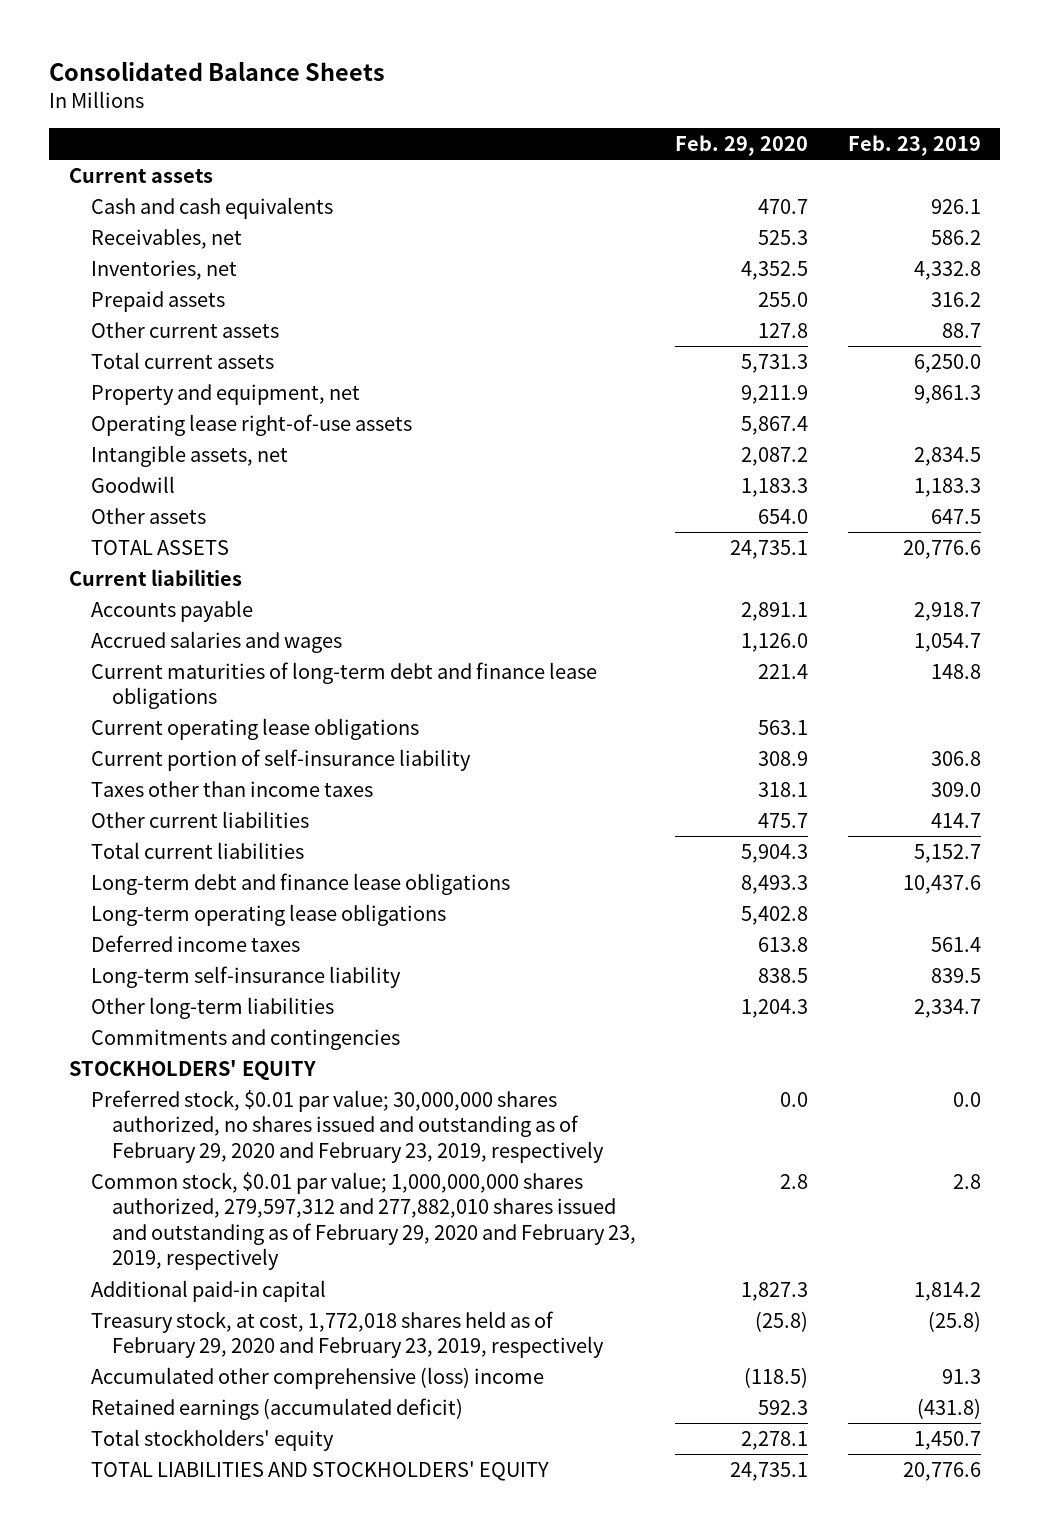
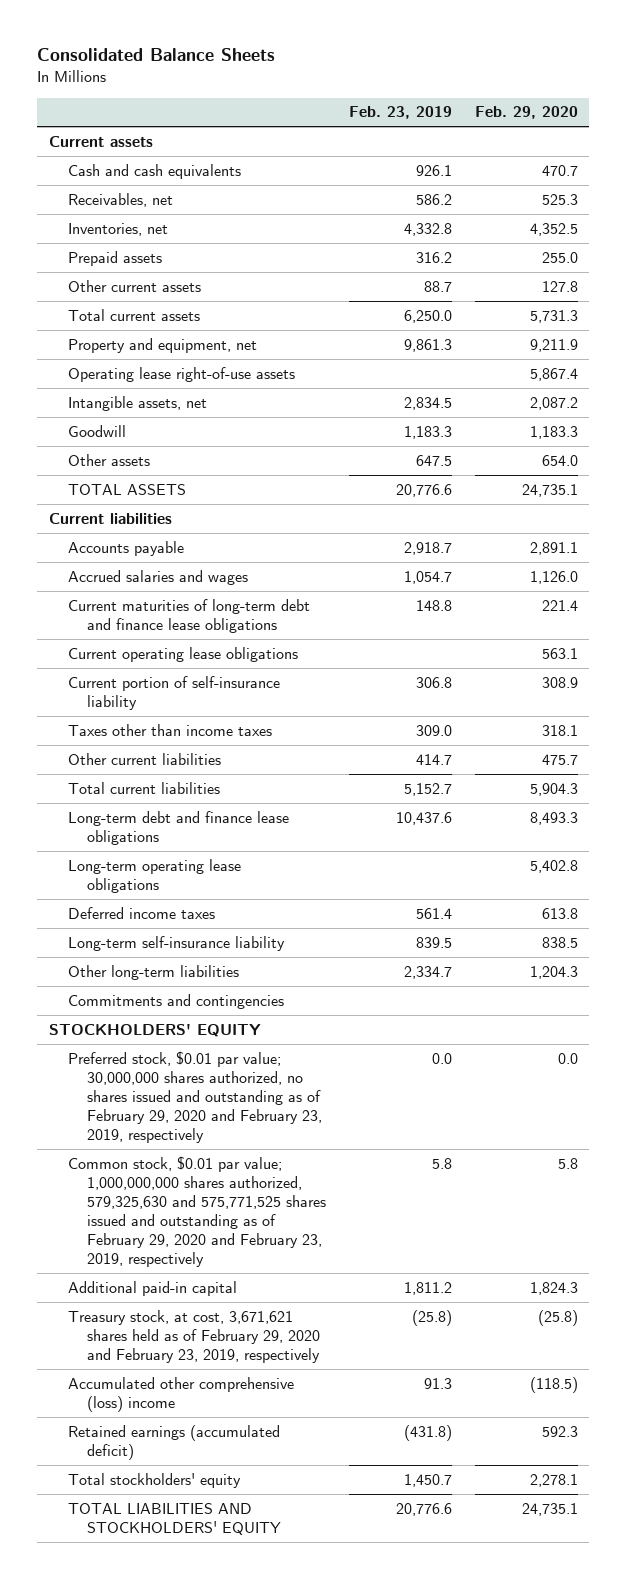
[90,1171,637,1271] Common stock, $0.01 par value; 1,000,000,000 shares authorized, 279,597,312 and 277,882,010 shares issued and outstanding as of February 29, 2020 and February 23, 2019, respectively -> [68,1155,327,1267] Common stock, $0.01 par value; 1,000,000,000 shares authorized, 579,325,630 and 575,771,525 shares issued and outstanding as of February 29, 2020 and February 23, 2019, respectively
[780,1173,809,1189] 2.8 -> [558,1157,579,1169] 5.8
[952,1173,981,1189] 2.8 -> [432,1157,453,1169] 5.8
[741,1281,809,1301] 1,827.3 -> [530,1281,579,1295] 1,824.3
[913,1281,981,1301] 1,814.2 -> [404,1281,453,1295] 1,811.2
[90,1310,605,1359] Treasury stock, at cost, 1,772,018 shares held as of February 29, 2020 and February 23, 2019, respectively -> [68,1309,321,1363] Treasury stock, at cost, 3,671,621 shares held as of February 29, 2020 and February 23, 2019, respectively

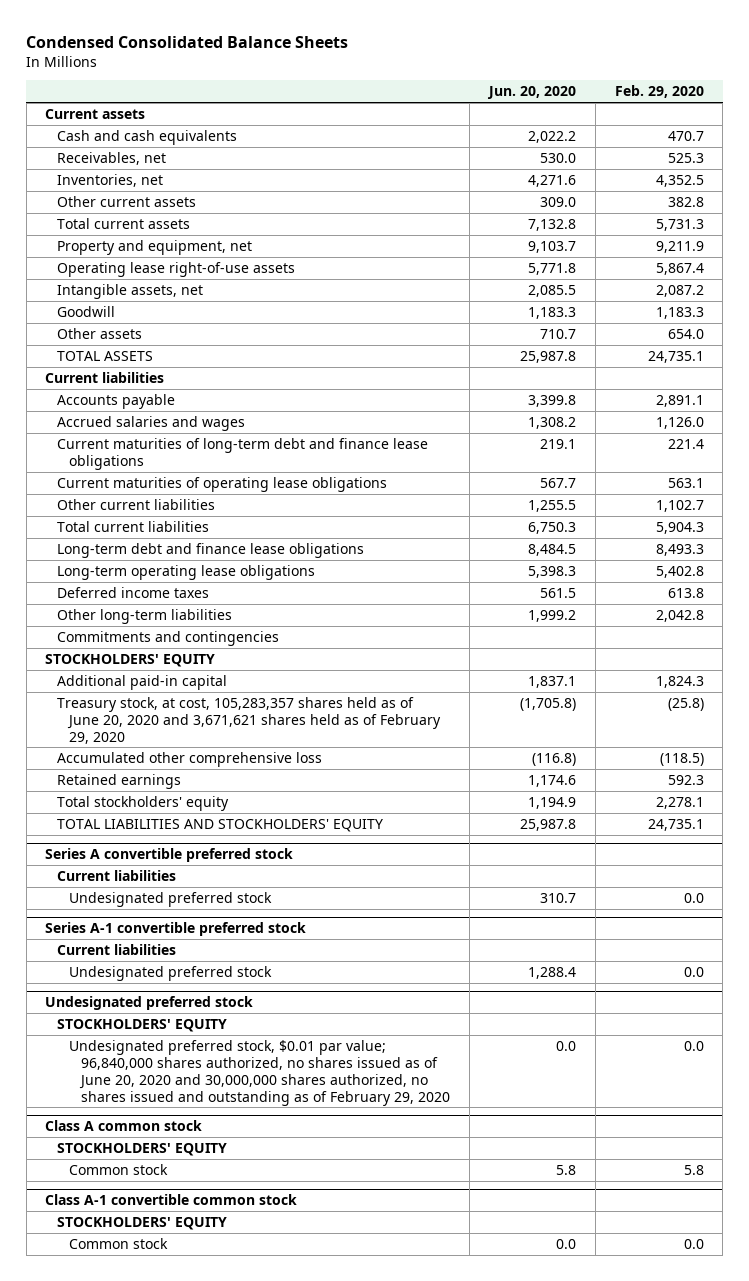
[37,48,276,62] Consolidated Balance Sheets -> [26,35,349,48] Condensed Consolidated Balance Sheets
[349,106,453,120] Feb. 23, 2019 -> none
none -> [486,86,576,100] Jun. 20, 2020
[68,250,163,266] Prepaid assets -> none
[542,280,579,292] 127.8 -> [667,196,704,207] 382.8
[68,675,281,710] Current portion of self-insurance liability -> none
[68,723,273,736] Taxes other than income taxes -> none
[68,646,299,662] Current operating lease obligations -> [57,476,388,492] Current maturities of operating lease obligations
[542,753,579,765] 475.7 -> [655,499,704,512] 1,102.7
[68,935,286,951] Long-term self-insurance liability -> none
[530,965,579,979] 1,204.3 -> [655,609,704,622] 2,042.8
[68,1050,323,1143] Preferred stock, $0.01 par value; 30,000,000 shares authorized, no shares issued and outstanding as of February 29, 2020 and February 23, 2019, respectively -> none
[68,1155,327,1267] Common stock, $0.01 par value; 1,000,000,000 shares authorized, 579,325,630 and 575,771,525 shares issued and outstanding as of February 29, 2020 and February 23, 2019, respectively -> none
[68,1309,321,1363] Treasury stock, at cost, 3,671,621 shares held as of February 29, 2020 and February 23, 2019, respectively -> [57,696,442,744] Treasury stock, at cost, 105,283,357 shares held as of June 20, 2020 and 3,671,621 shares held as of February 29, 2020
[68,1376,295,1412] Accumulated other comprehensive (loss) income -> [57,751,323,767] Accumulated other comprehensive loss
[68,1424,281,1460] Retained earnings (accumulated deficit) -> [57,773,182,789] Retained earnings
none -> [45,848,294,863] Series A convertible preferred stock
none -> [57,869,177,881] Current liabilities
none -> [69,891,273,907] Undesignated preferred stock
none -> [45,922,307,937] Series A-1 convertible preferred stock
none -> [57,943,177,955] Current liabilities
none -> [69,965,273,981] Undesignated preferred stock
none -> [45,996,254,1011] Undesignated preferred stock
none -> [57,1018,228,1032] STOCKHOLDERS' EQUITY
none -> [69,1039,451,1106] Undesignated preferred stock, $0.01 par value; 96,840,000 shares authorized, no shares issued as of June 20, 2020 and 30,000,000 shares authorized, no shares issued and outstanding as of February 29, 2020
none -> [45,1120,203,1132] Class A common stock
none -> [57,1142,228,1156] STOCKHOLDERS' EQUITY
none -> [69,1163,169,1175] Common stock
none -> [45,1194,298,1206] Class A-1 convertible common stock
none -> [57,1216,228,1230] STOCKHOLDERS' EQUITY
none -> [69,1237,169,1249] Common stock

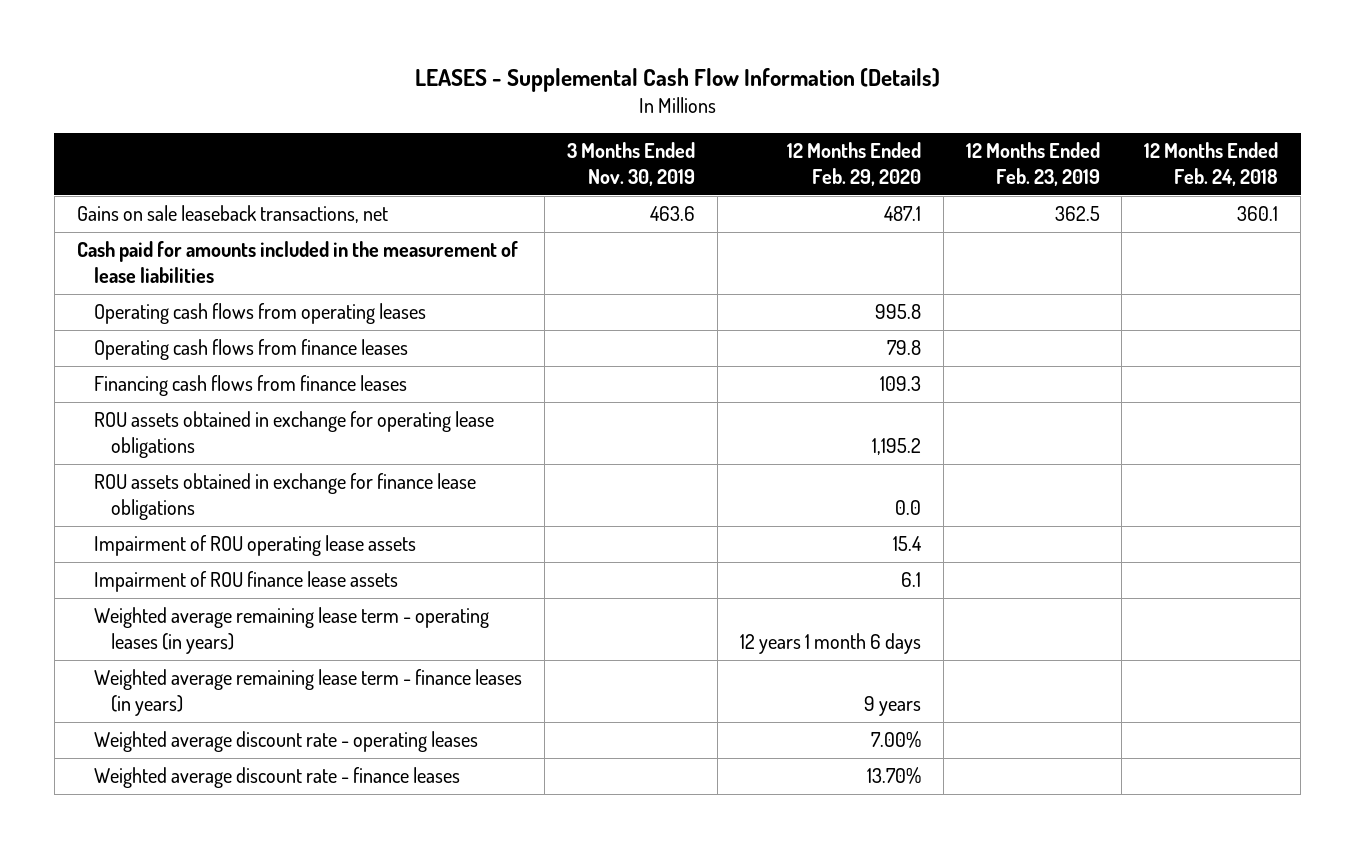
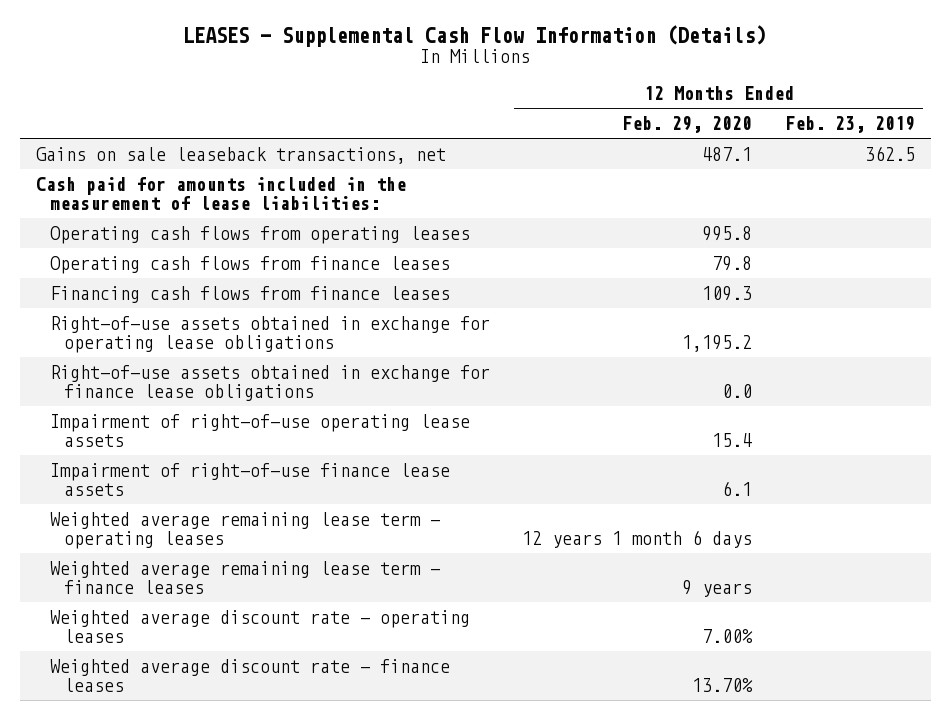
[566,142,695,187] 3 Months Ended Nov. 30, 2019 -> none
[1144,142,1279,187] 12 Months Ended Feb. 24, 2018 -> none
[76,241,518,284] Cash paid for amounts included in the measurement of lease liabilities -> [36,176,407,210] Cash paid for amounts included in the measurement of lease liabilities:
[94,411,495,459] ROU assets obtained in exchange for operating lease obligations -> [50,315,491,353] Right-of-use assets obtained in exchange for operating lease obligations
[94,473,477,521] ROU assets obtained in exchange for finance lease obligations -> [50,364,491,401] Right-of-use assets obtained in exchange for finance lease obligations
[94,535,417,557] Impairment of ROU operating lease assets -> [50,413,471,447] Impairment of right-of-use operating lease assets
[94,571,399,593] Impairment of ROU finance lease assets -> [50,462,451,496] Impairment of right-of-use finance lease assets
[94,607,490,655] Weighted average remaining lease term - operating leases (in years) -> [50,511,441,549] Weighted average remaining lease term - operating leases
[94,669,523,717] Weighted average remaining lease term - finance leases (in years) -> [50,560,441,594] Weighted average remaining lease term - finance leases

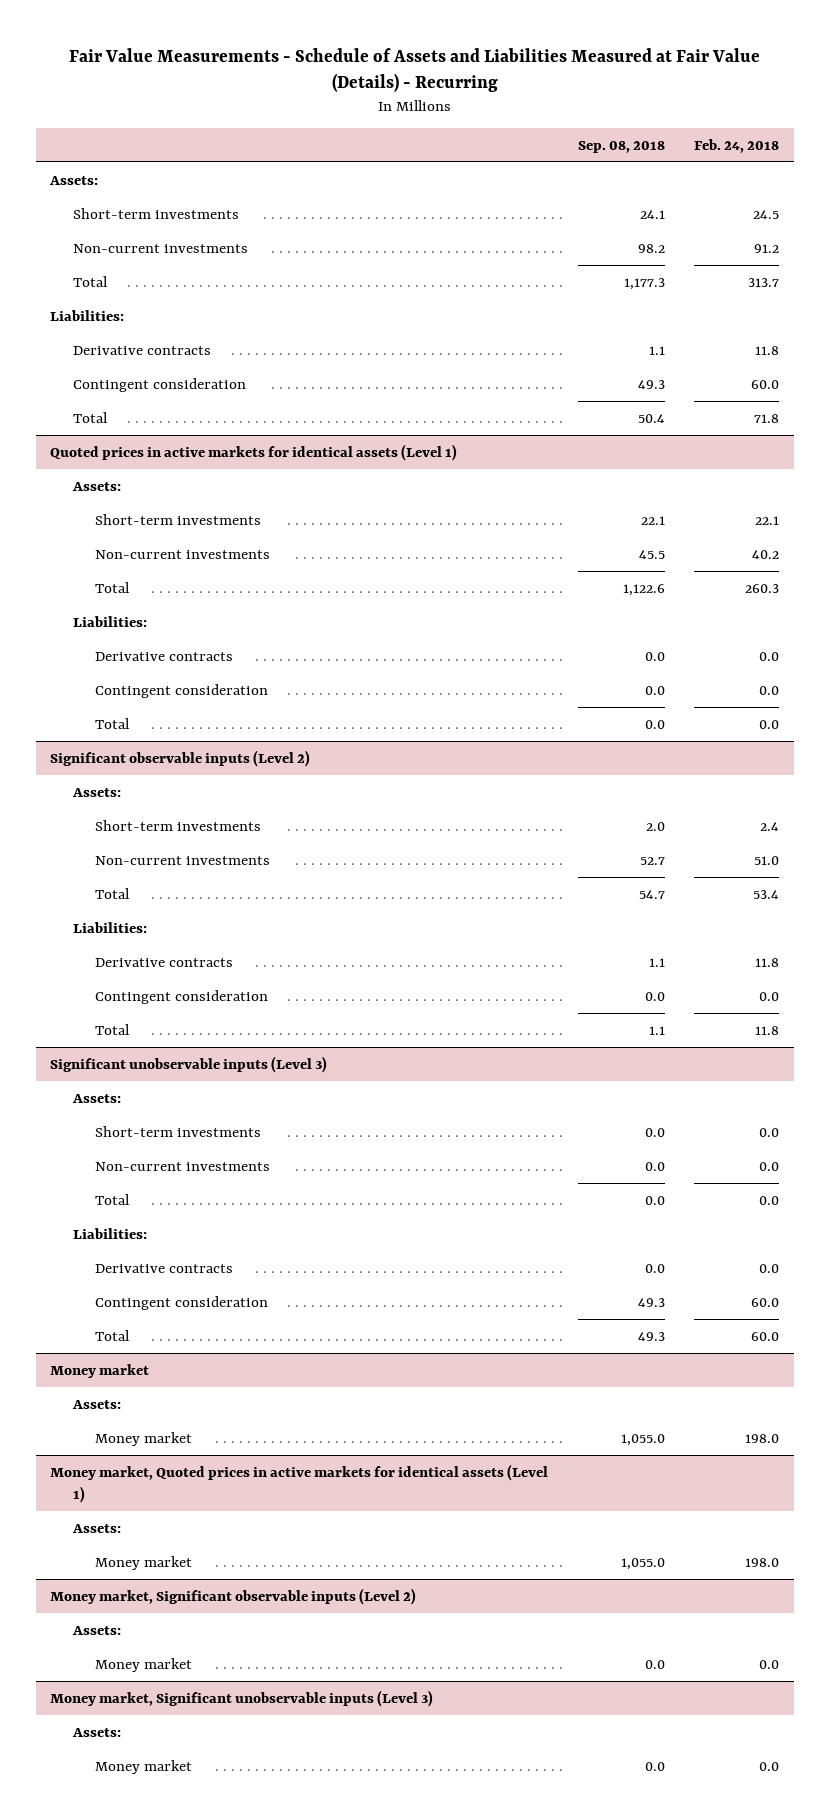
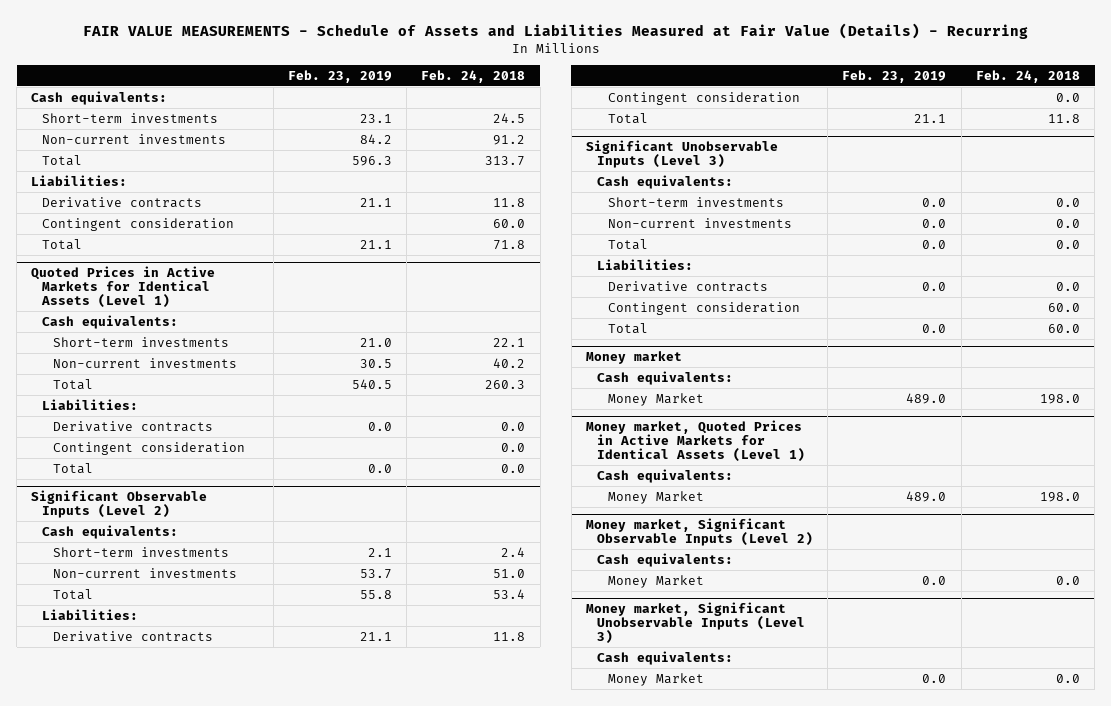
[68,48,760,93] Fair Value Measurements - Schedule of Assets and Liabilities Measured at Fair Value (Details) - Recurring -> [82,22,1028,39] FAIR VALUE MEASUREMENTS - Schedule of Assets and Liabilities Measured at Fair Value (Details) - Recurring
[577,140,665,153] Sep. 08, 2018 -> none
none -> [287,69,392,83] Feb. 23, 2019
[49,175,99,185] Assets: -> none
none -> [31,90,168,105] Cash equivalents:
[71,481,121,491] Assets: -> none
[50,443,458,461] Quoted prices in active markets for identical assets (Level 1) -> [31,265,216,309] Quoted Prices in Active Markets for Identical Assets (Level 1)
none -> [42,314,179,329] Cash equivalents:
[71,787,121,797] Assets: -> none
[50,749,311,767] Significant observable inputs (Level 2) -> [31,489,208,519] Significant Observable Inputs (Level 2)
none -> [42,524,179,539] Cash equivalents:
[71,1093,121,1103] Assets: -> none
[50,1055,328,1073] Significant unobservable inputs (Level 3) -> [585,139,778,169] Significant Unobservable Inputs (Level 3)
none -> [596,174,733,189] Cash equivalents:
[71,1399,121,1409] Assets: -> none
[71,1523,121,1533] Assets: -> none
[71,1625,121,1635] Assets: -> none
[71,1727,121,1737] Assets: -> none
none -> [596,370,733,385] Cash equivalents:
[95,1431,193,1446] Money market -> [608,392,705,406] Money Market
[50,1463,549,1503] Money market, Quoted prices in active markets for identical assets (Level 1) -> [585,419,805,463] Money market, Quoted Prices in Active Markets for Identical Assets (Level 1)
none -> [596,468,733,483] Cash equivalents:
[95,1555,193,1570] Money market -> [608,490,705,504] Money Market
[50,1587,417,1605] Money market, Significant observable inputs (Level 2) -> [585,517,813,547] Money market, Significant Observable Inputs (Level 2)
none -> [596,552,733,567] Cash equivalents:
[95,1657,193,1672] Money market -> [608,574,705,588] Money Market
[50,1689,434,1707] Money market, Significant unobservable inputs (Level 3) -> [585,601,805,645] Money market, Significant Unobservable Inputs (Level 3)
none -> [596,650,733,665] Cash equivalents:
[95,1759,193,1774] Money market -> [608,672,705,686] Money Market

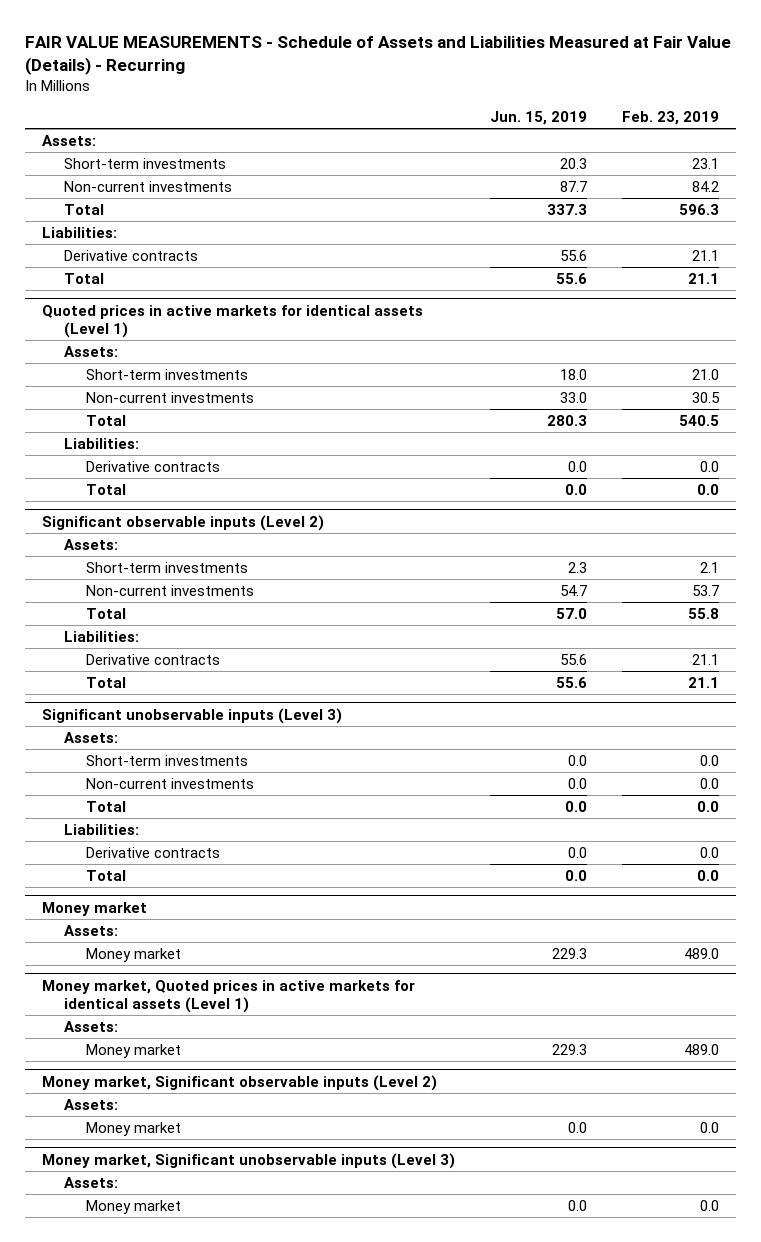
[421,69,526,83] Feb. 24, 2018 -> none
none -> [490,111,588,126] Jun. 15, 2019
[31,90,168,105] Cash equivalents: -> none
none -> [42,134,97,146] Assets:
[42,217,235,231] Contingent consideration -> none
[42,314,179,329] Cash equivalents: -> none
[31,265,216,309] Quoted Prices in Active Markets for Identical Assets (Level 1) -> [42,304,424,338] Quoted prices in active markets for identical assets (Level 1)
none -> [63,345,118,357] Assets:
[53,441,246,455] Contingent consideration -> none
[42,524,179,539] Cash equivalents: -> none
[31,489,208,519] Significant Observable Inputs (Level 2) -> [42,514,325,531] Significant observable inputs (Level 2)
none -> [63,538,118,550] Assets:
[608,91,801,105] Contingent consideration -> none
[596,174,733,189] Cash equivalents: -> none
[585,139,778,169] Significant Unobservable Inputs (Level 3) -> [42,707,343,724] Significant unobservable inputs (Level 3)
none -> [63,731,118,743] Assets:
[608,301,801,315] Contingent consideration -> none
[596,370,733,385] Cash equivalents: -> none
[596,468,733,483] Cash equivalents: -> none
[596,552,733,567] Cash equivalents: -> none
[596,650,733,665] Cash equivalents: -> none
none -> [63,924,118,936] Assets:
[608,392,705,406] Money Market -> [85,947,181,962] Money market
[585,419,805,463] Money market, Quoted Prices in Active Markets for Identical Assets (Level 1) -> [42,979,416,1013] Money market, Quoted prices in active markets for identical assets (Level 1)
none -> [63,1020,118,1032] Assets:
[608,490,705,504] Money Market -> [85,1043,181,1058] Money market
[585,517,813,547] Money market, Significant Observable Inputs (Level 2) -> [42,1074,438,1091] Money market, Significant observable inputs (Level 2)
none -> [63,1098,118,1110] Assets:
[608,574,705,588] Money Market -> [85,1121,181,1136] Money market
[585,601,805,645] Money market, Significant Unobservable Inputs (Level 3) -> [42,1152,456,1169] Money market, Significant unobservable inputs (Level 3)
none -> [63,1176,118,1188] Assets:
[608,672,705,686] Money Market -> [85,1199,181,1214] Money market

